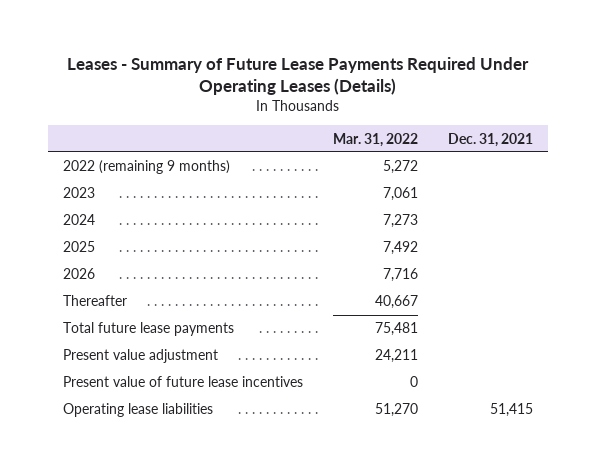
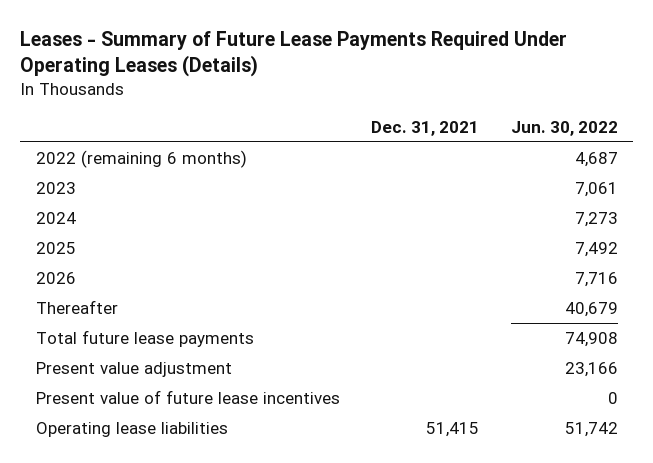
[332,132,418,147] Mar. 31, 2022 -> none
none -> [510,120,618,136] Jun. 30, 2022
[62,160,230,175] 2022 (remaining 9 months) -> [35,149,247,168] 2022 (remaining 6 months)

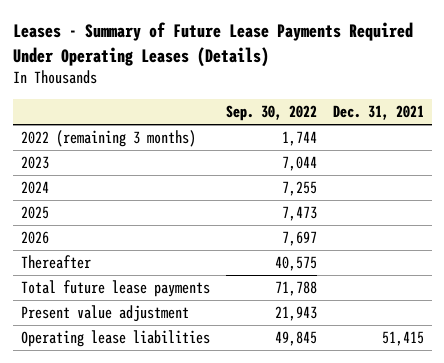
[510,120,618,136] Jun. 30, 2022 -> none
none -> [225,105,317,122] Sep. 30, 2022
[35,149,247,168] 2022 (remaining 6 months) -> [20,130,196,148] 2022 (remaining 3 months)
[35,389,340,404] Present value of future lease incentives -> none

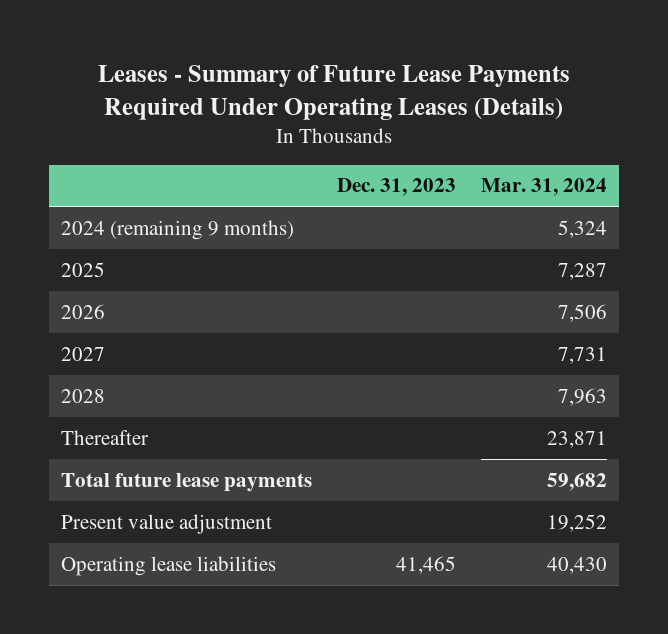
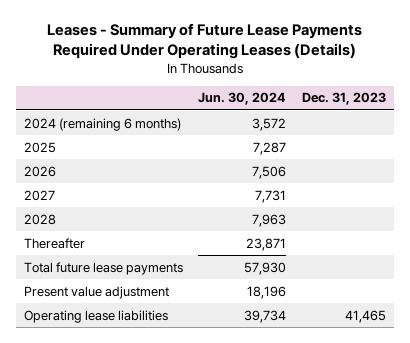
[480,178,607,197] Mar. 31, 2024 -> none
none -> [198,92,287,106] Jun. 30, 2024
[61,219,295,240] 2024 (remaining 9 months) -> [23,117,181,131] 2024 (remaining 6 months)

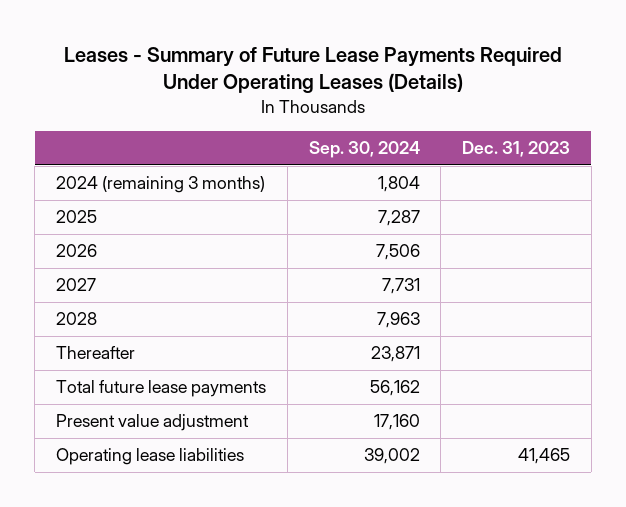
[198,92,287,106] Jun. 30, 2024 -> none
none -> [308,140,420,158] Sep. 30, 2024
[23,117,181,131] 2024 (remaining 6 months) -> [56,176,266,194] 2024 (remaining 3 months)

